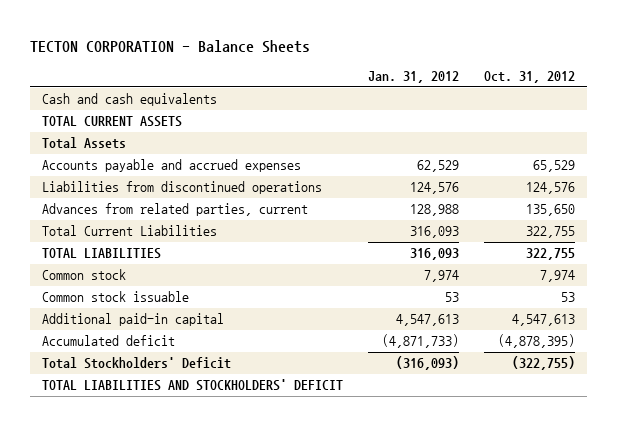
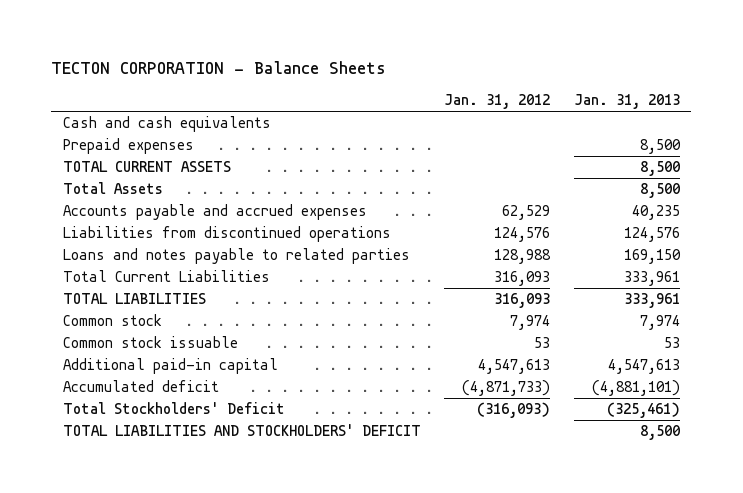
[483,70,575,83] Oct. 31, 2012 -> none
none -> [573,94,680,110] Jan. 31, 2013
none -> [63,138,195,155] Prepaid expenses
[42,203,309,217] Advances from related parties, current -> [63,248,411,265] Loans and notes payable to related parties

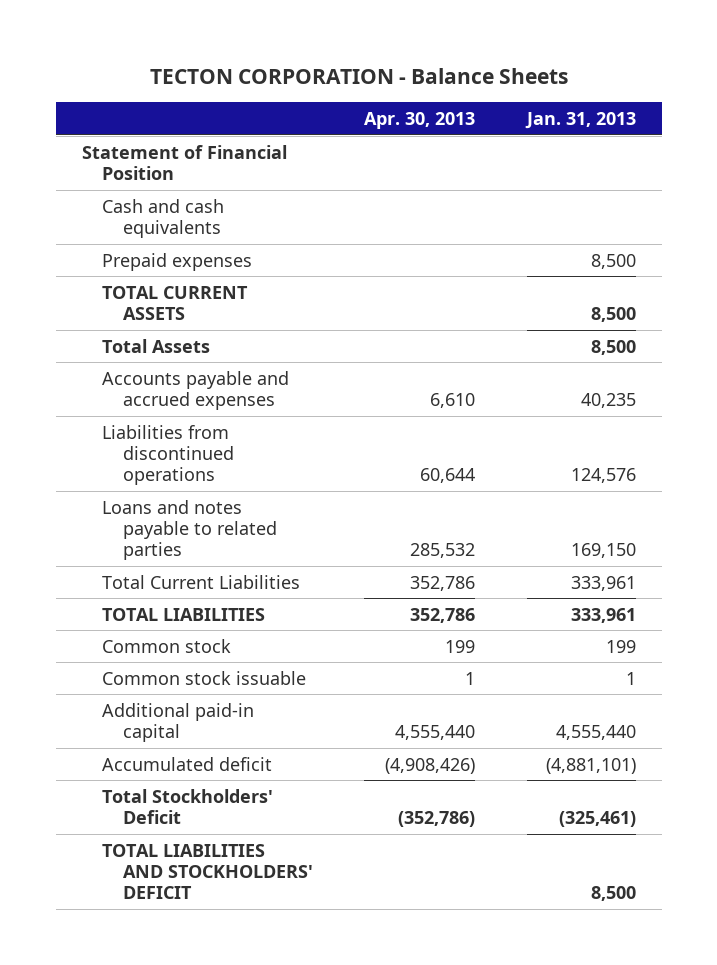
[444,94,551,110] Jan. 31, 2012 -> none
none -> [364,111,476,129] Apr. 30, 2013
none -> [81,144,287,180] Statement of Financial Position
[639,315,680,331] 7,974 -> [605,639,636,653] 199
[663,337,680,349] 53 -> [625,671,636,685] 1
[607,359,680,375] 4,547,613 -> [555,724,636,740] 4,555,440

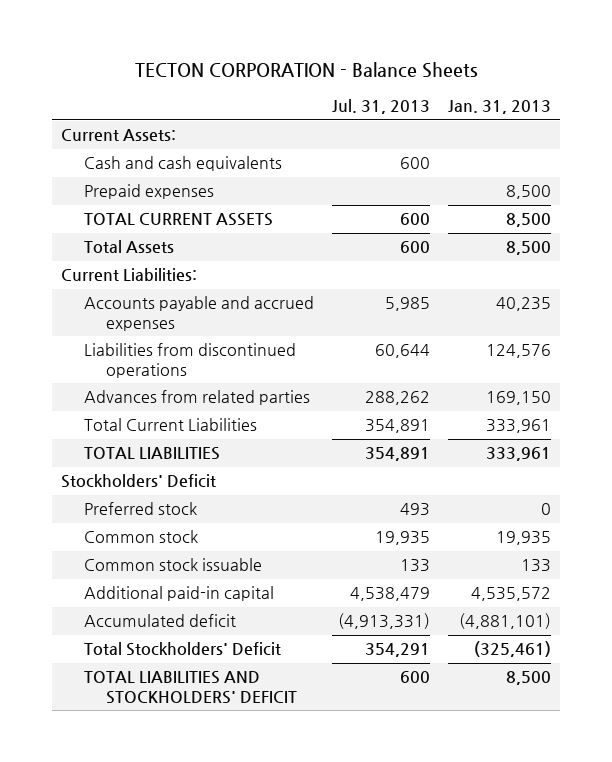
[364,111,476,129] Apr. 30, 2013 -> none
none -> [331,99,430,115] Jul. 31, 2013
[81,144,287,180] Statement of Financial Position -> none
none -> [61,129,177,142] Current Assets:
none -> [61,268,198,282] Current Liabilities:
[102,499,277,561] Loans and notes payable to related parties -> [83,390,310,406] Advances from related parties
none -> [61,474,217,489] Stockholders' Deficit
none -> [83,502,197,516] Preferred stock
[605,639,636,653] 199 -> [495,531,551,546] 19,935
[625,671,636,685] 1 -> [520,559,551,573] 133
[555,724,636,740] 4,555,440 -> [470,587,551,602] 4,535,572

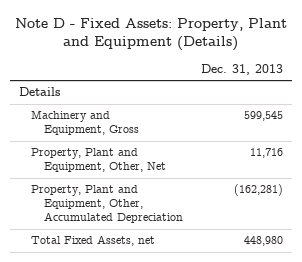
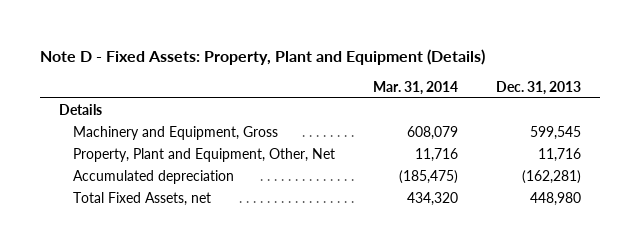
none -> [373,81,459,96] Mar. 31, 2014
[31,185,183,224] Property, Plant and Equipment, Other, Accumulated Depreciation -> [73,170,235,185] Accumulated depreciation

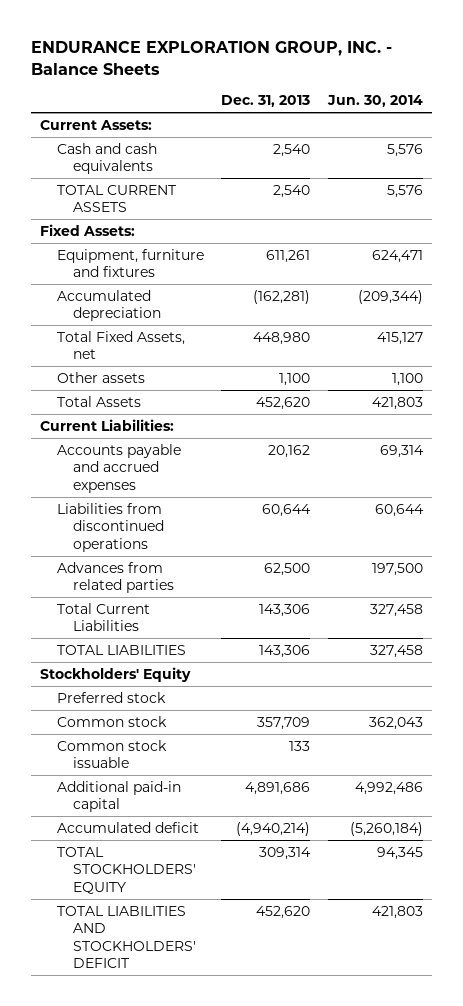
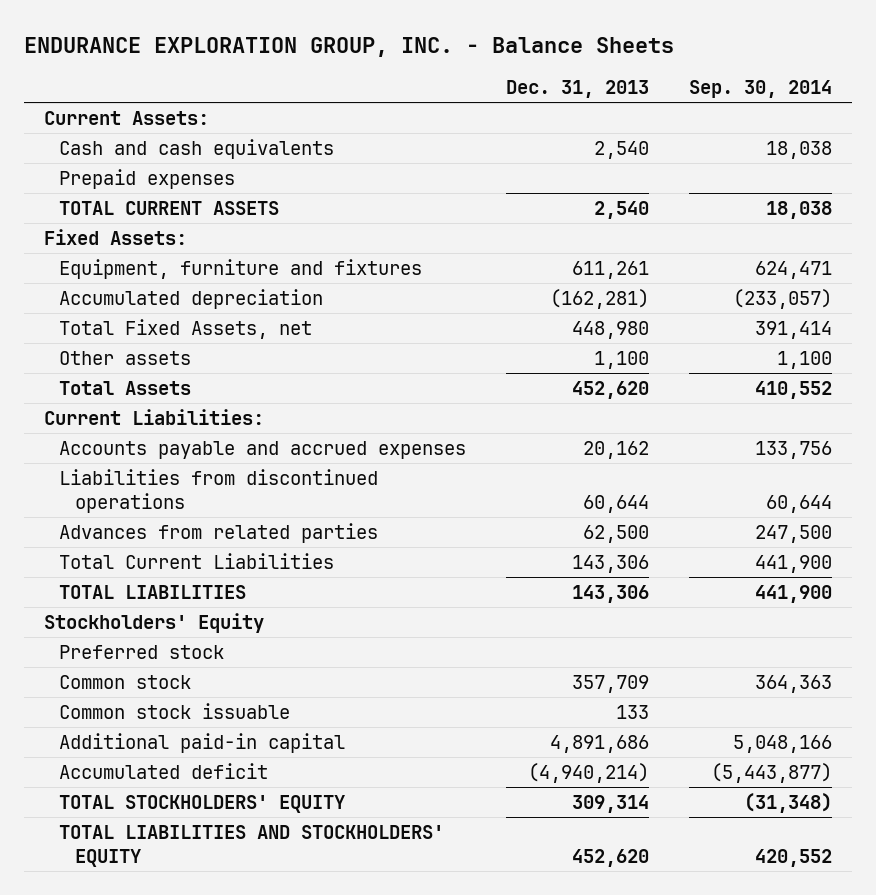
[326,95,423,108] Jun. 30, 2014 -> none
none -> [689,80,833,99] Sep. 30, 2014
none -> [59,168,236,189] Prepaid expenses
[56,905,197,969] TOTAL LIABILITIES AND STOCKHOLDERS' DEFICIT -> [59,824,445,867] TOTAL LIABILITIES AND STOCKHOLDERS' EQUITY

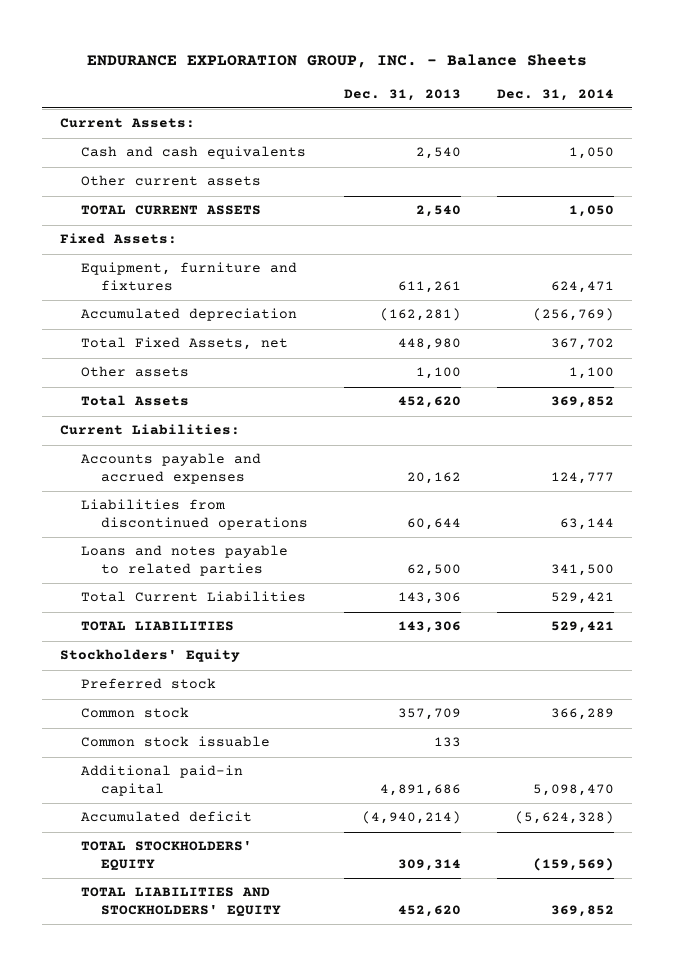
[689,80,833,99] Sep. 30, 2014 -> none
none -> [497,88,615,101] Dec. 31, 2014
[59,168,236,189] Prepaid expenses -> none
none -> [80,175,261,187] Other current assets
[59,522,379,543] Advances from related parties -> [80,545,288,576] Loans and notes payable to related parties

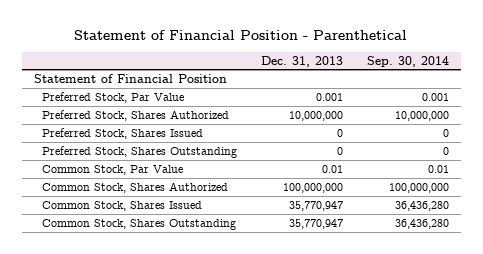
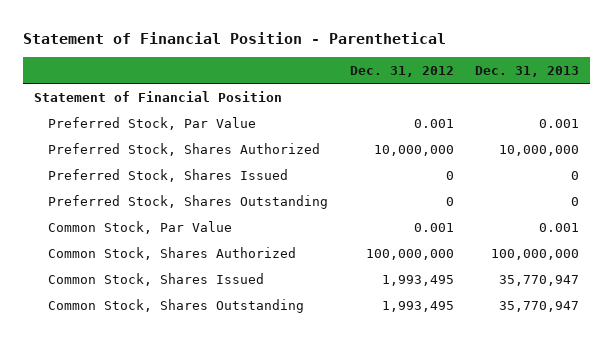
[366,55,449,67] Sep. 30, 2014 -> none
none -> [349,66,454,78] Dec. 31, 2012
[321,164,343,173] 0.01 -> [538,222,579,232] 0.001

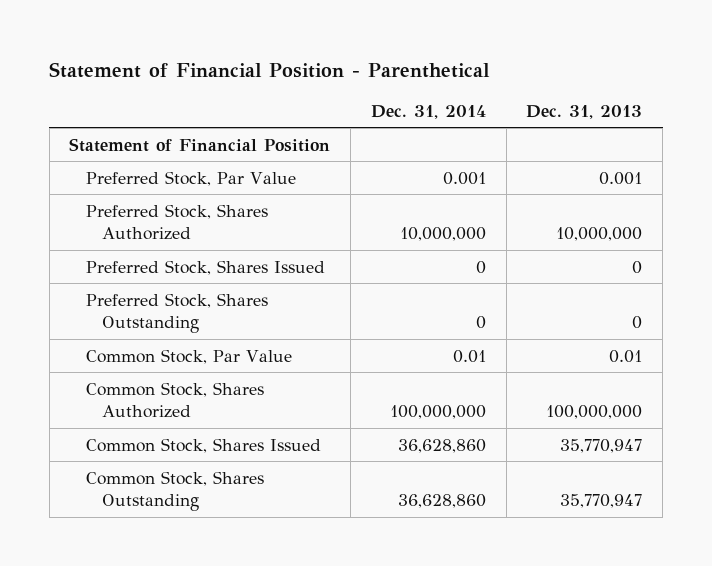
[349,66,454,78] Dec. 31, 2012 -> none
none -> [370,104,486,119] Dec. 31, 2014
[538,222,579,232] 0.001 -> [609,349,643,363] 0.01

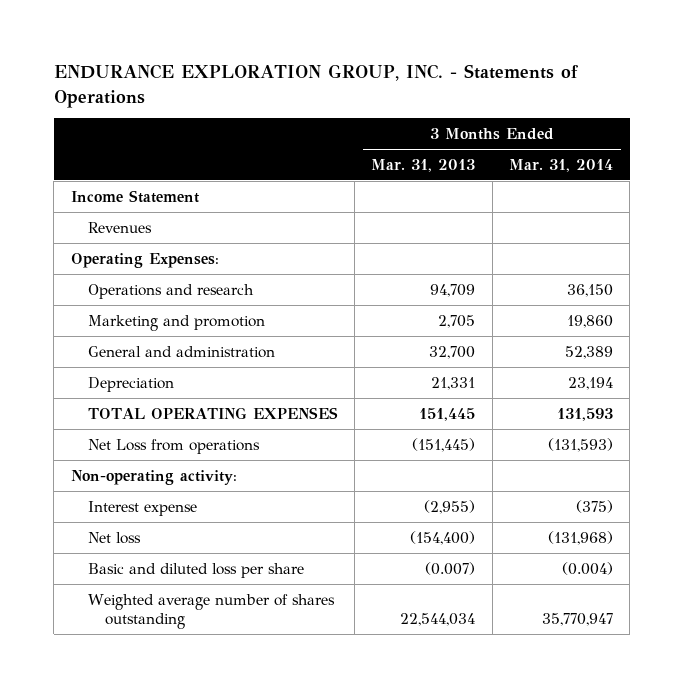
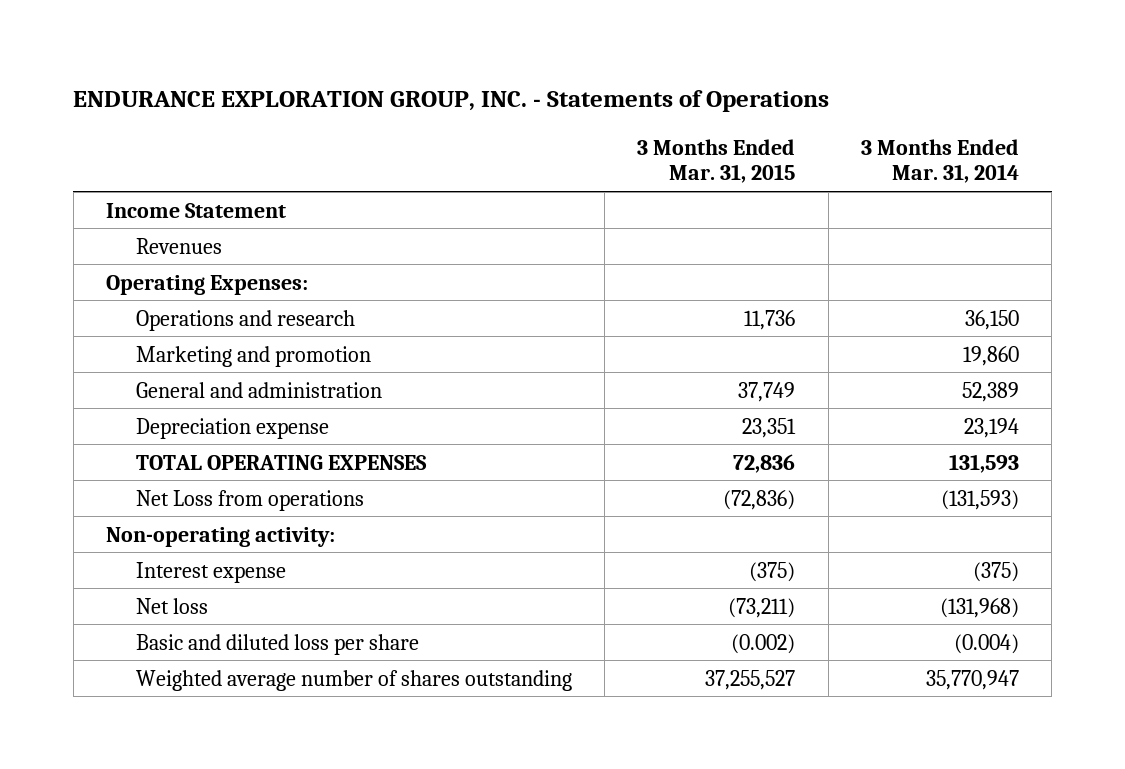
[371,158,476,172] Mar. 31, 2013 -> none
none -> [637,138,796,184] 3 Months Ended Mar. 31, 2015
[87,376,174,392] Depreciation -> [135,417,329,439] Depreciation expense

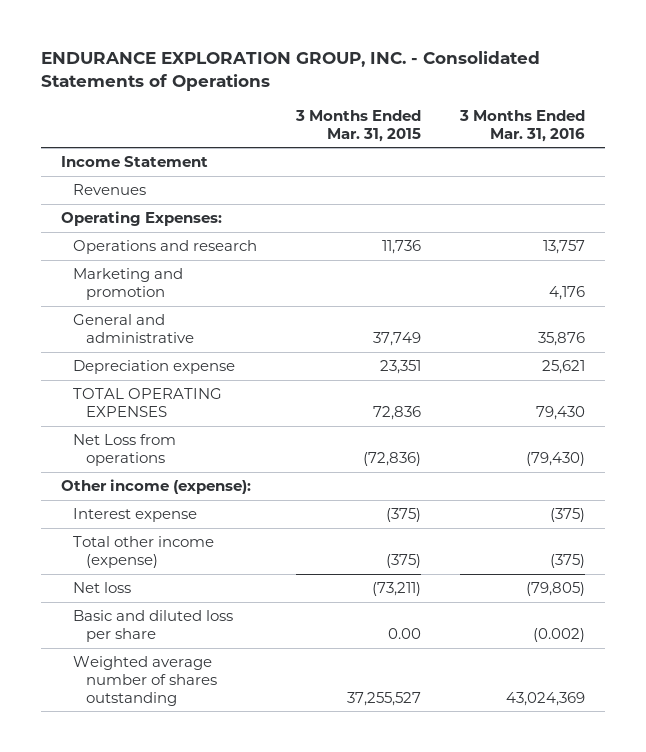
[73,90,830,113] ENDURANCE EXPLORATION GROUP, INC. - Statements of Operations -> [41,51,541,91] ENDURANCE EXPLORATION GROUP, INC. - Consolidated Statements of Operations
[860,138,1019,184] 3 Months Ended Mar. 31, 2014 -> none
none -> [459,109,586,142] 3 Months Ended Mar. 31, 2016
[135,381,382,398] General and administration -> [73,314,194,343] General and administrative
[105,526,335,547] Non-operating activity: -> none
none -> [60,479,251,495] Other income (expense):
none -> [73,536,215,568] Total other income (expense)
[731,633,796,654] (0.002) -> [388,627,422,639] 0.00

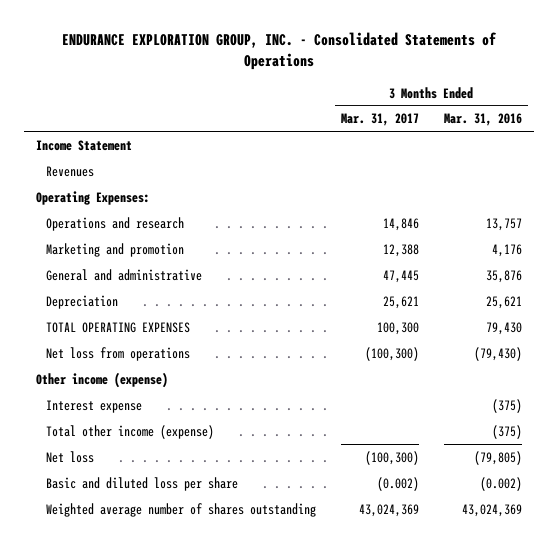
[295,109,422,142] 3 Months Ended Mar. 31, 2015 -> none
none -> [340,113,419,127] Mar. 31, 2017
[73,360,236,375] Depreciation expense -> [45,294,118,309] Depreciation
[73,434,177,466] Net Loss from operations -> [45,346,190,361] Net loss from operations
[60,479,251,495] Other income (expense): -> [36,371,169,388] Other income (expense)

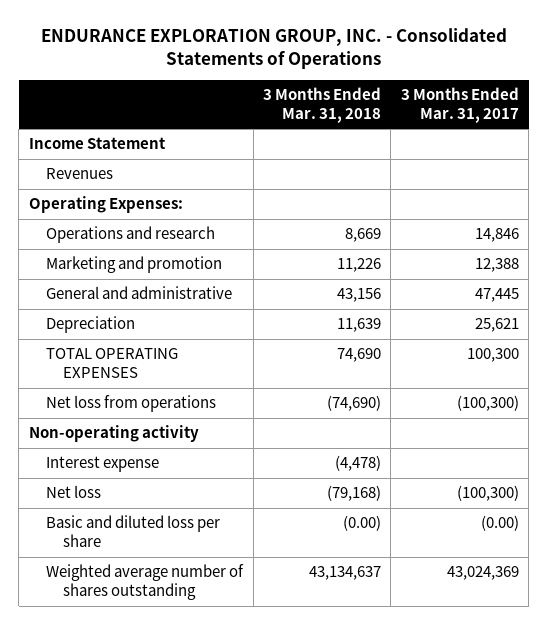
[443,113,522,127] Mar. 31, 2016 -> none
none -> [262,87,381,124] 3 Months Ended Mar. 31, 2018
[36,371,169,388] Other income (expense) -> none
none -> [28,425,199,443] Non-operating activity
[45,424,214,439] Total other income (expense) -> none
[376,476,419,491] (0.002) -> [480,515,519,532] (0.00)

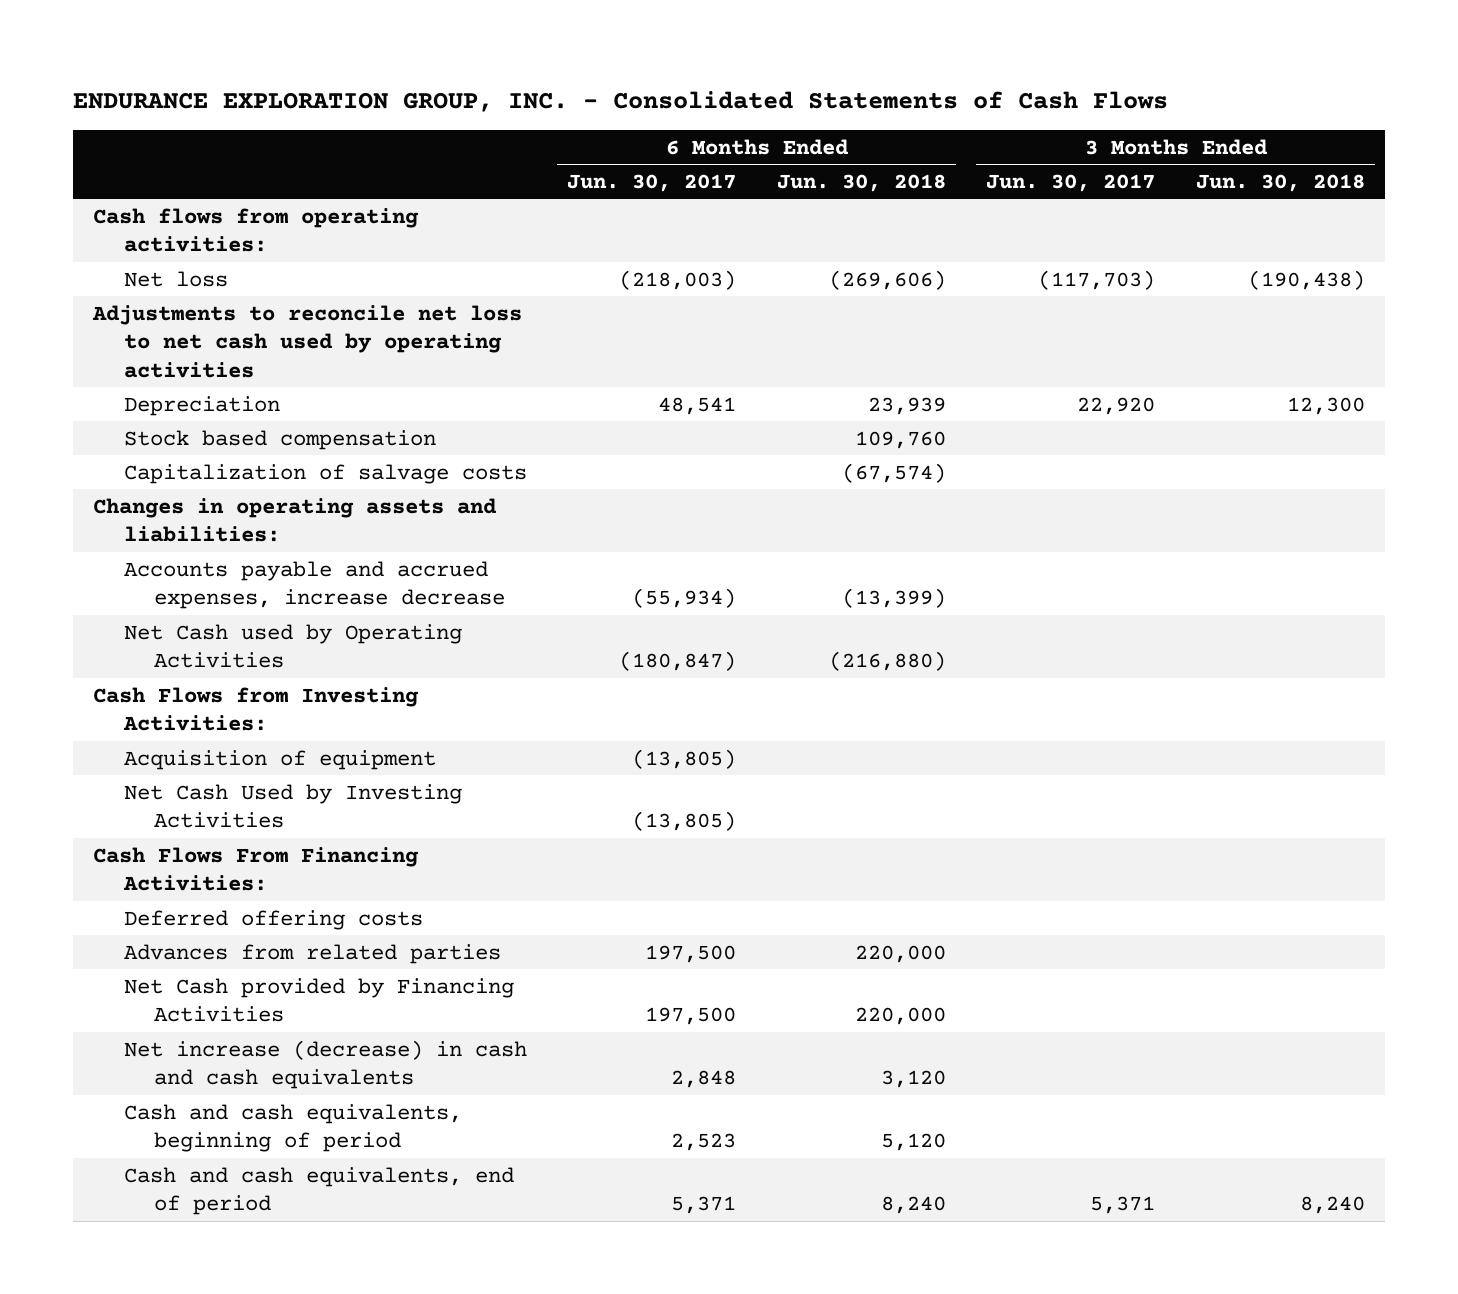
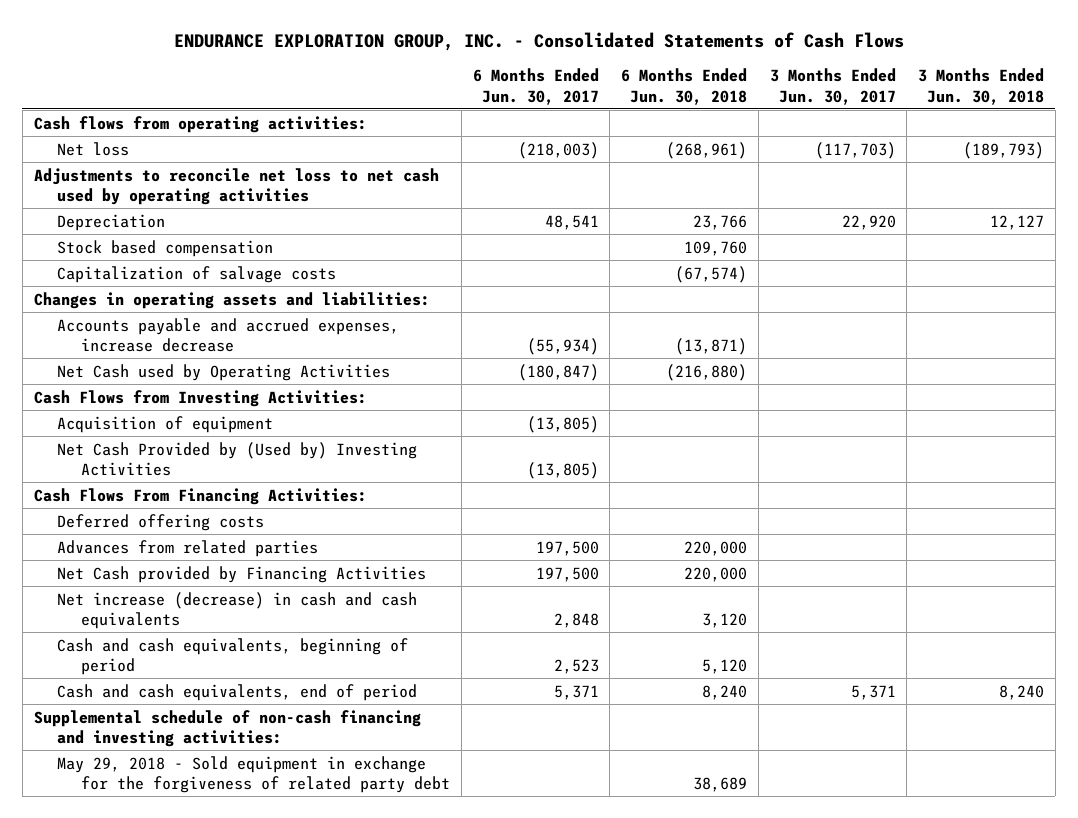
[828,269,946,290] (269,606) -> [666,141,748,159] (268,961)
[1247,269,1365,290] (190,438) -> [963,141,1045,159] (189,793)
[867,396,946,415] 23,939 -> [693,214,748,230] 23,766
[1286,396,1365,415] 12,300 -> [990,214,1045,230] 12,127
[841,588,946,609] (13,399) -> [675,337,748,355] (13,871)
[123,783,462,829] Net Cash Used by Investing Activities -> [57,441,418,476] Net Cash Provided by (Used by) Investing Activities
none -> [33,709,421,747] Supplemental schedule of non-cash financing and investing activities:
none -> [57,755,451,793] May 29, 2018 - Sold equipment in exchange for the forgiveness of related party debt

